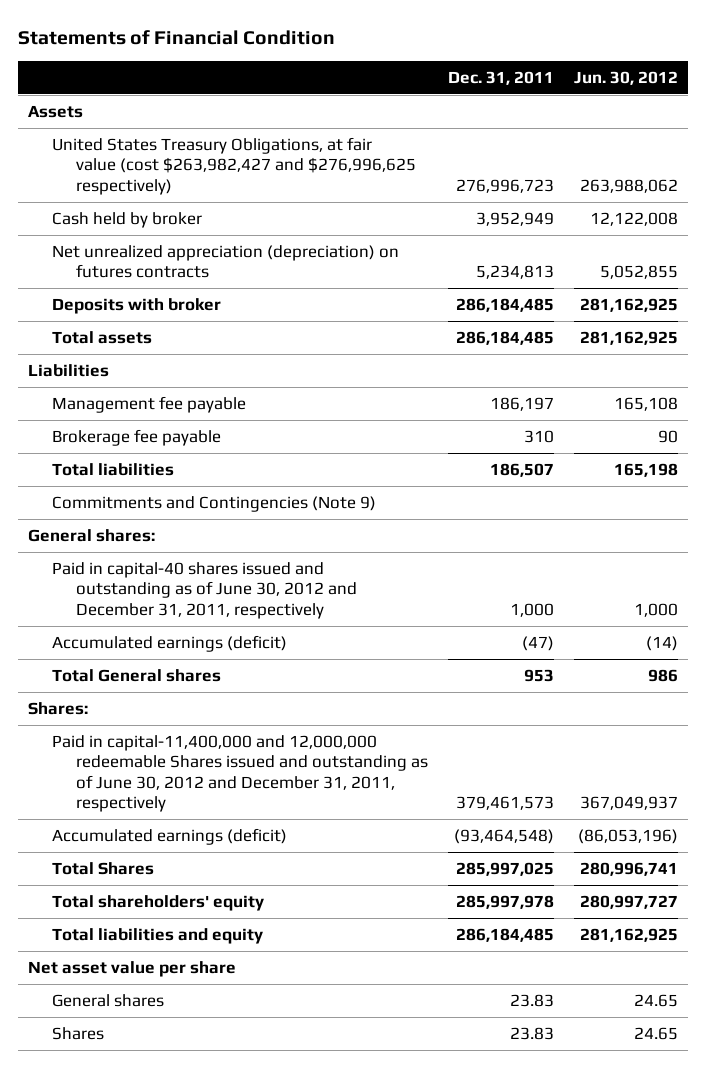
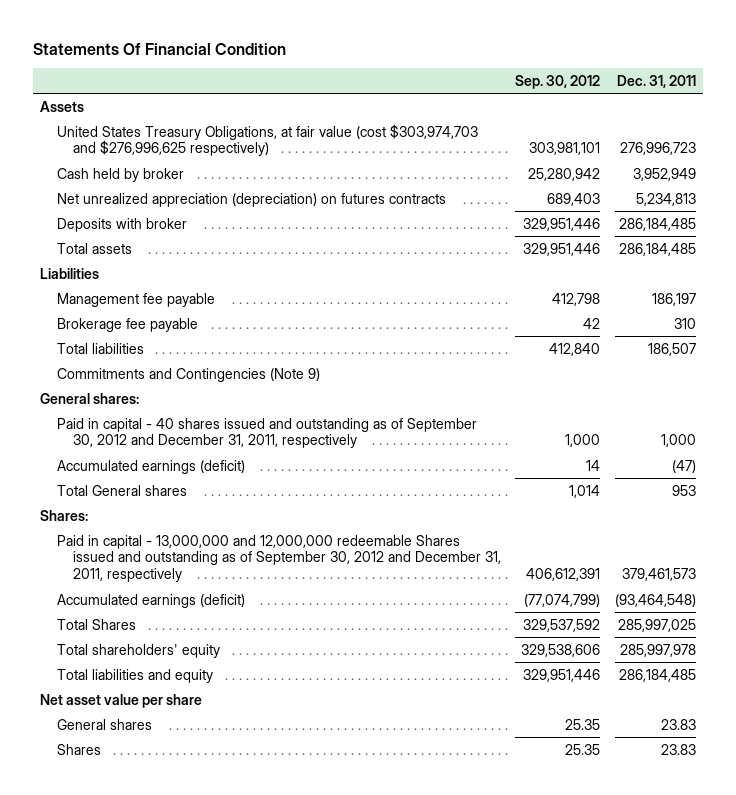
[17,29,335,45] Statements of Financial Condition -> [33,42,287,55] Statements Of Financial Condition
[573,70,678,85] Jun. 30, 2012 -> none
none -> [515,74,601,89] Sep. 30, 2012
[52,136,417,195] United States Treasury Obligations, at fair value (cost $263,982,427 and $276,996,625 respectively) -> [56,123,478,157] United States Treasury Obligations, at fair value (cost $303,974,703 and $276,996,625 respectively)
[52,561,358,619] Paid in capital-40 shares issued and outstanding as of June 30, 2012 and December 31, 2011, respectively -> [56,417,477,449] Paid in capital - 40 shares issued and outstanding as of September 30, 2012 and December 31, 2011, respectively
[52,734,429,812] Paid in capital-11,400,000 and 12,000,000 redeemable Shares issued and outstanding as of June 30, 2012 and December 31, 2011, respectively -> [56,534,501,583] Paid in capital - 13,000,000 and 12,000,000 redeemable Shares issued and outstanding as of September 30, 2012 and December 31, 2011, respectively

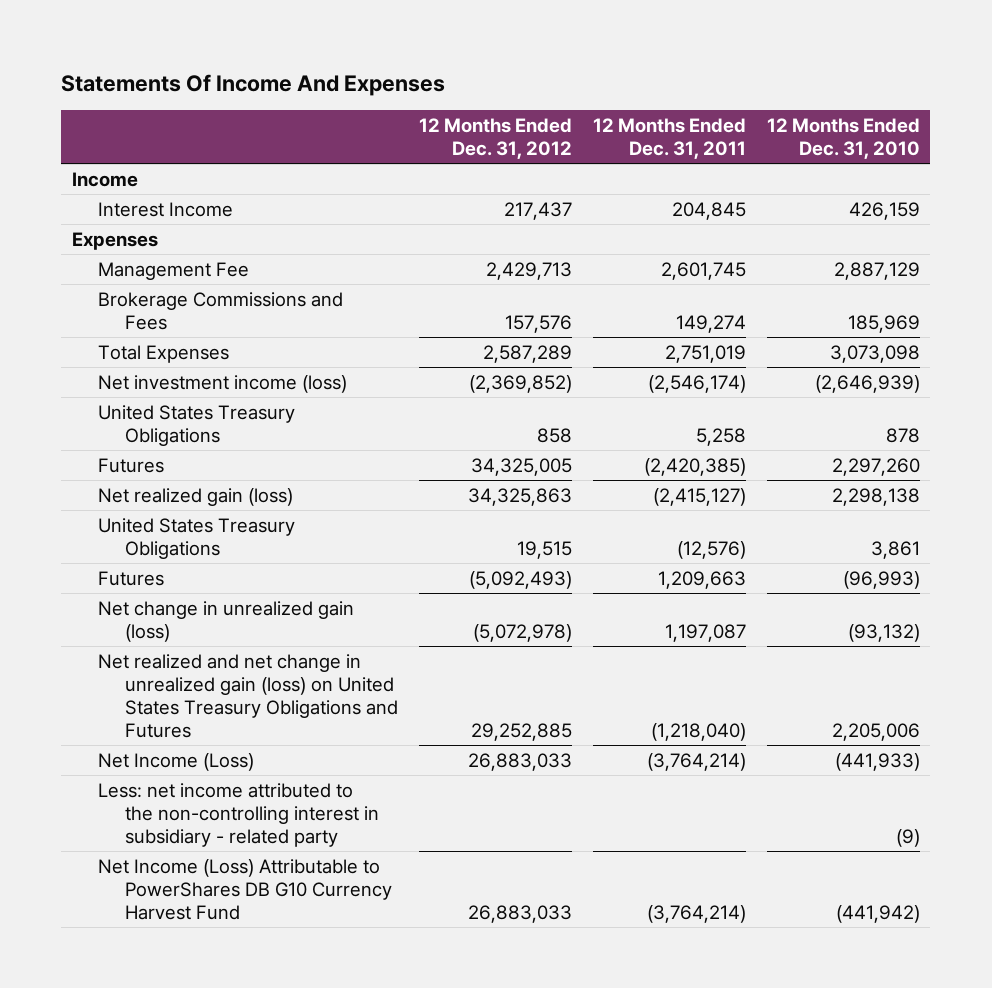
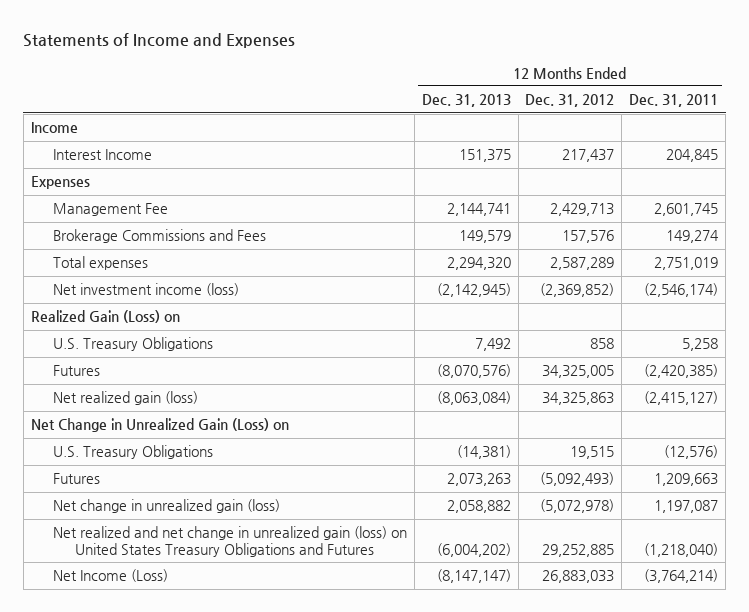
[61,74,446,97] Statements Of Income And Expenses -> [23,33,296,49] Statements of Income and Expenses
[766,117,920,160] 12 Months Ended Dec. 31, 2010 -> none
none -> [421,94,511,108] Dec. 31, 2013
[98,344,230,363] Total Expenses -> [52,256,148,271] Total expenses
none -> [30,310,180,324] Realized Gain (Loss) on
[98,404,296,446] United States Treasury Obligations -> [52,337,213,352] U.S. Treasury Obligations
none -> [30,418,289,433] Net Change in Unrealized Gain (Loss) on
[98,517,296,559] United States Treasury Obligations -> [52,445,213,460] U.S. Treasury Obligations
[98,782,380,847] Less: net income attributed to the non-controlling interest in subsidiary - related party -> none
[98,858,393,920] Net Income (Loss) Attributable to PowerShares DB G10 Currency Harvest Fund -> none

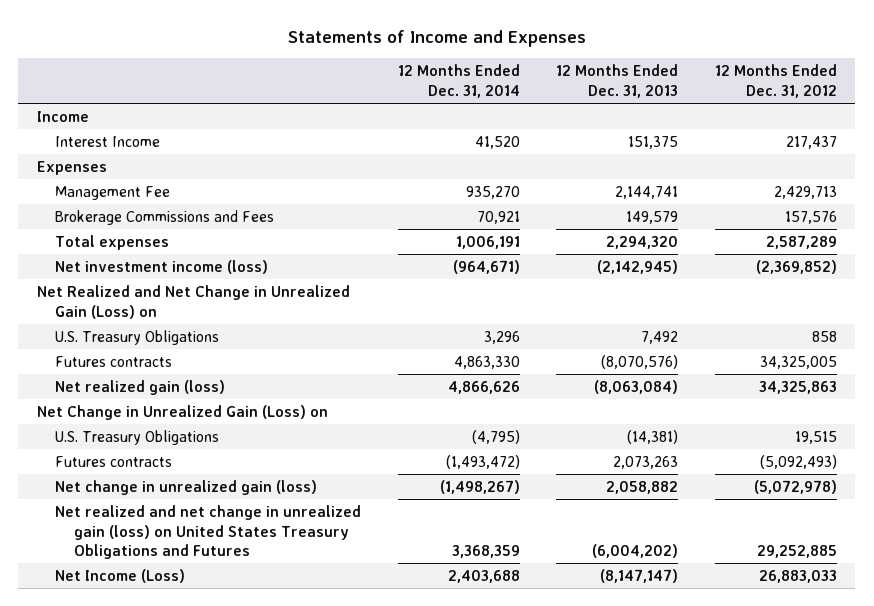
[629,94,719,108] Dec. 31, 2011 -> none
none -> [397,64,520,98] 12 Months Ended Dec. 31, 2014
[30,310,180,324] Realized Gain (Loss) on -> [36,284,350,319] Net Realized and Net Change in Unrealized Gain (Loss) on
[52,365,100,377] Futures -> [55,355,173,367] Futures contracts
[52,473,100,485] Futures -> [55,455,173,467] Futures contracts

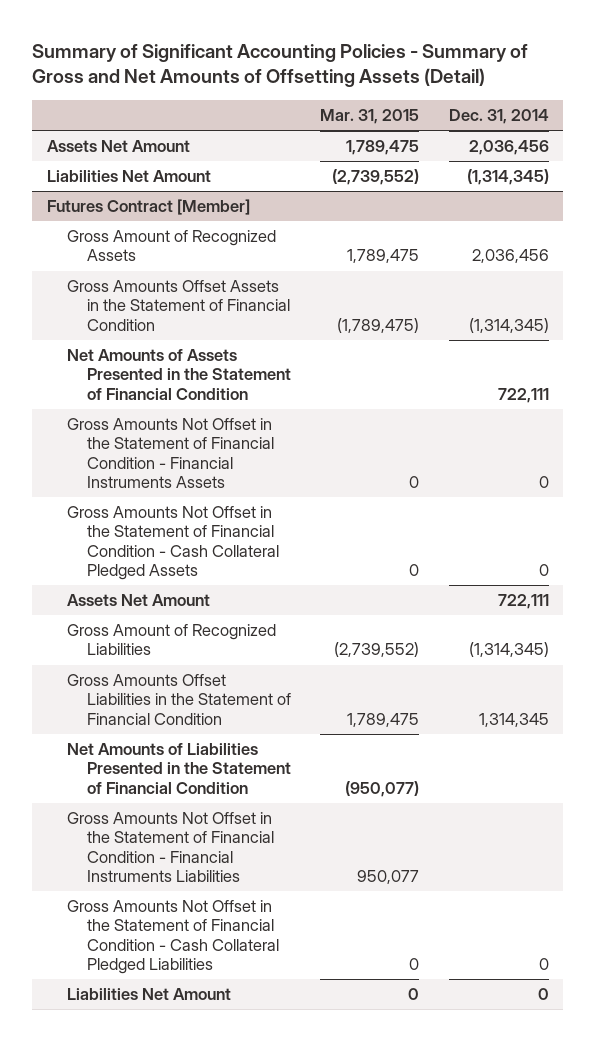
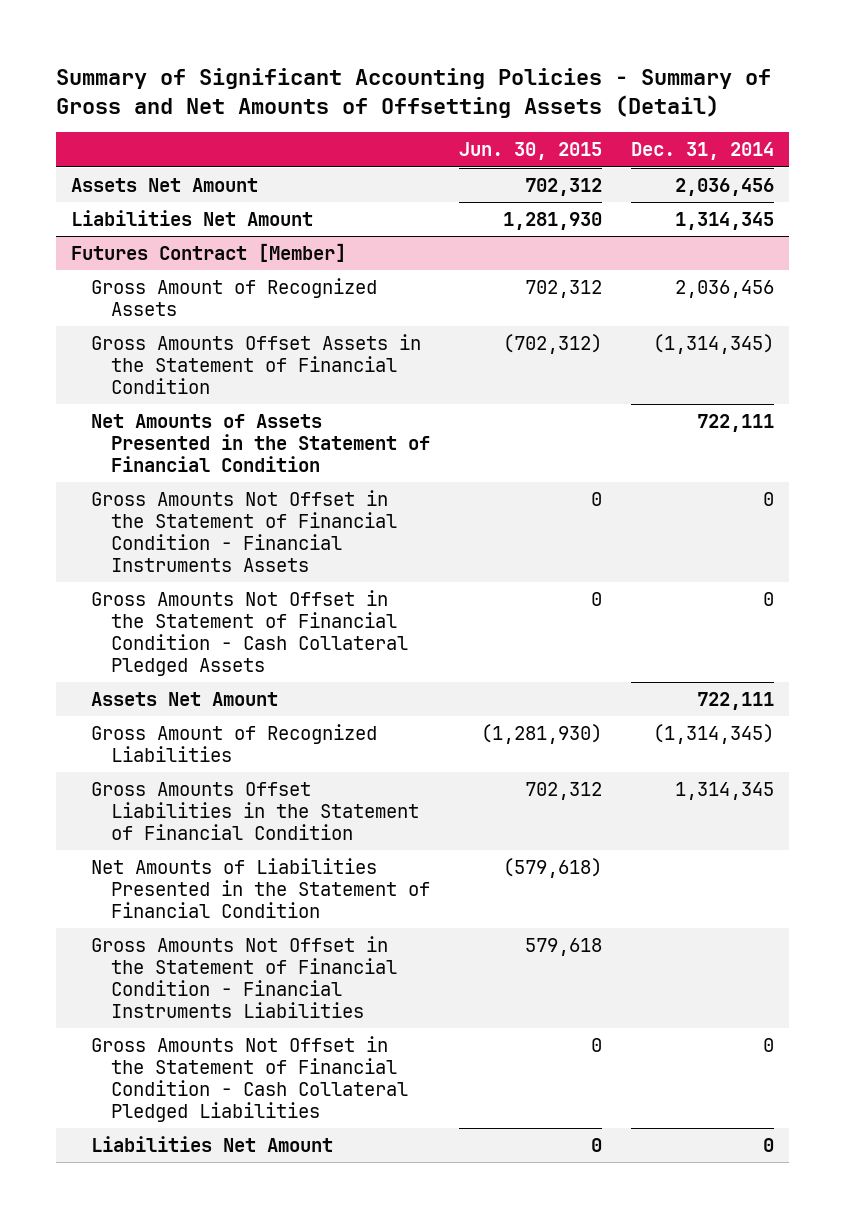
[320,109,420,125] Mar. 31, 2015 -> none
none -> [459,142,603,161] Jun. 30, 2015
[466,169,549,186] (1,314,345) -> [675,211,775,230] 1,314,345

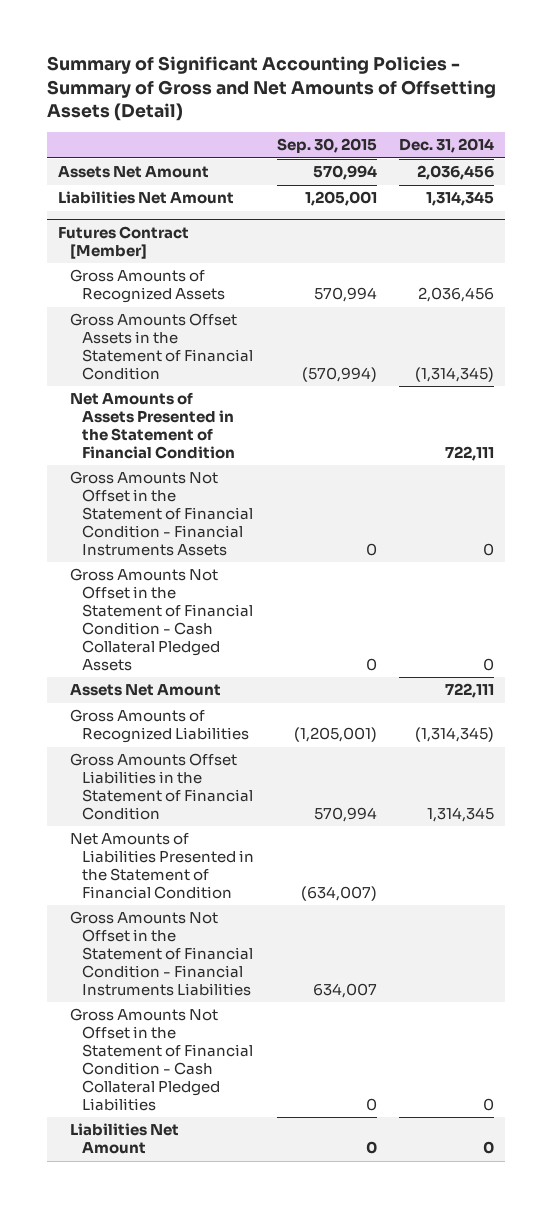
[459,142,603,161] Jun. 30, 2015 -> none
none -> [276,138,377,154] Sep. 30, 2015
[90,277,377,316] Gross Amount of Recognized Assets -> [70,269,226,304] Gross Amounts of Recognized Assets
[90,723,377,762] Gross Amount of Recognized Liabilities -> [70,709,250,744] Gross Amounts of Recognized Liabilities

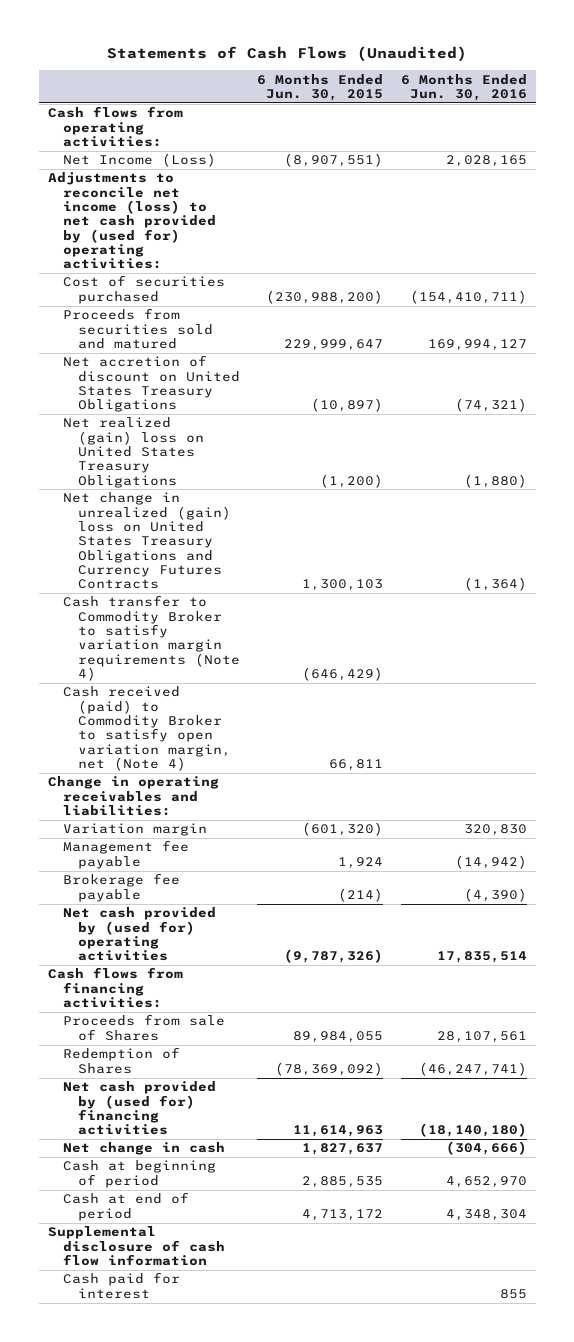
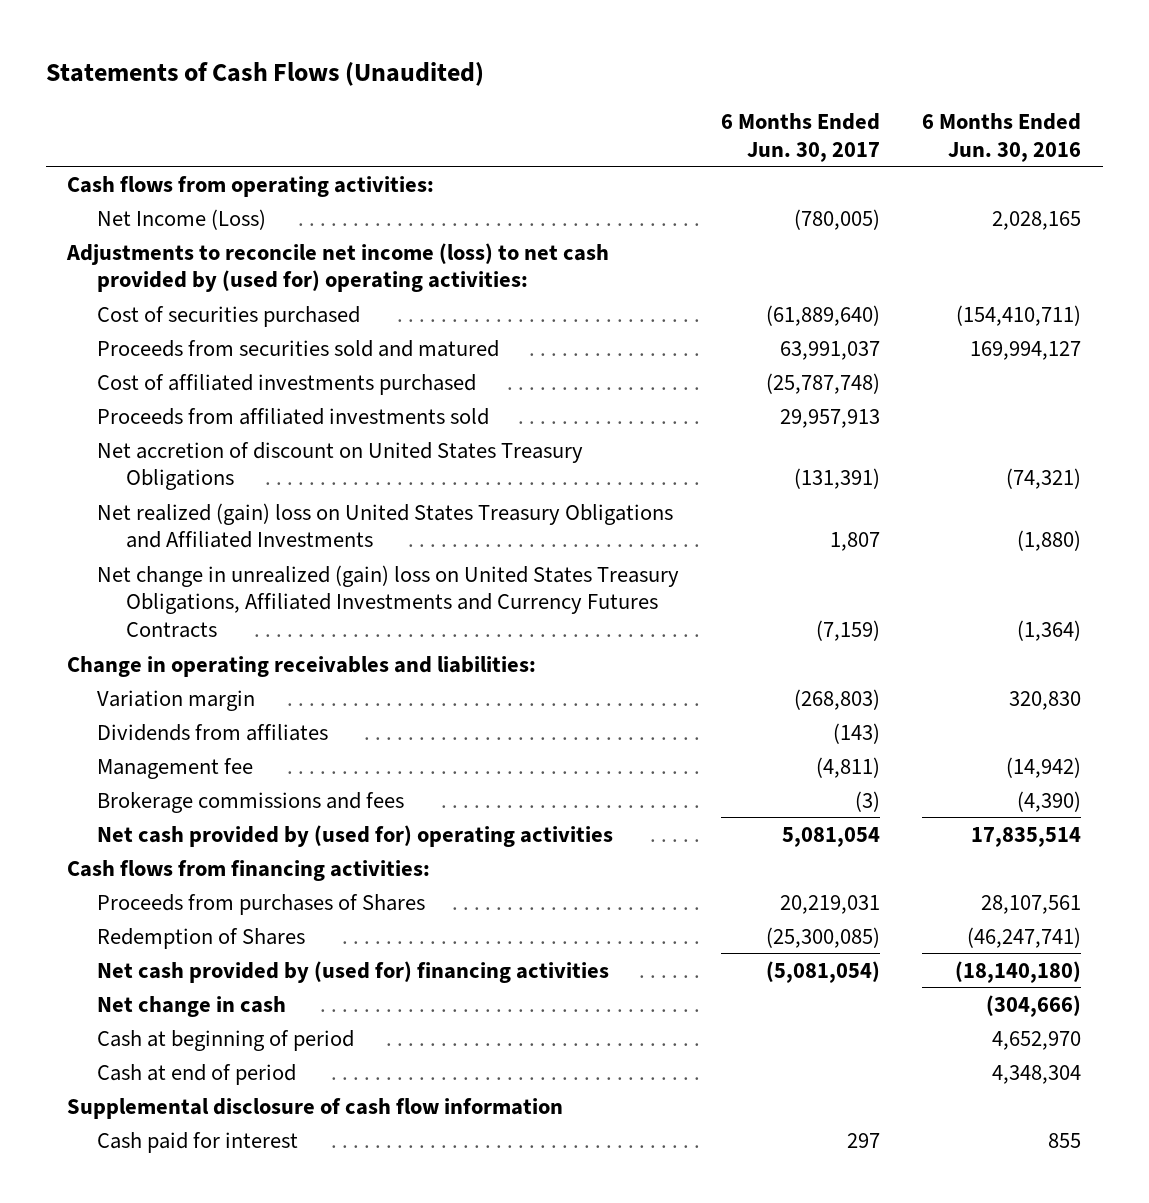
[257,73,384,101] 6 Months Ended Jun. 30, 2015 -> none
none -> [721,112,881,162] 6 Months Ended Jun. 30, 2017
none -> [96,373,476,395] Cost of affiliated investments purchased
none -> [96,407,489,425] Proceeds from affiliated investments sold
[62,595,240,681] Cash transfer to Commodity Broker to satisfy variation margin requirements (Note 4) -> none
[62,686,231,771] Cash received (paid) to Commodity Broker to satisfy open variation margin, net (Note 4) -> none
[62,417,204,488] Net realized (gain) loss on United States Treasury Obligations -> [96,502,673,549] Net realized (gain) loss on United States Treasury Obligations and Affiliated Investments
[62,492,231,590] Net change in unrealized (gain) loss on United States Treasury Obligations and Currency Futures Contracts -> [96,564,679,639] Net change in unrealized (gain) loss on United States Treasury Obligations, Affiliated Investments and Currency Futures Contracts
none -> [96,723,328,741] Dividends from affiliates
[62,840,189,869] Management fee payable -> [96,757,253,779] Management fee
[62,873,180,902] Brokerage fee payable -> [96,791,404,813] Brokerage commissions and fees
[62,1014,225,1041] Proceeds from sale of Shares -> [96,893,425,915] Proceeds from purchases of Shares

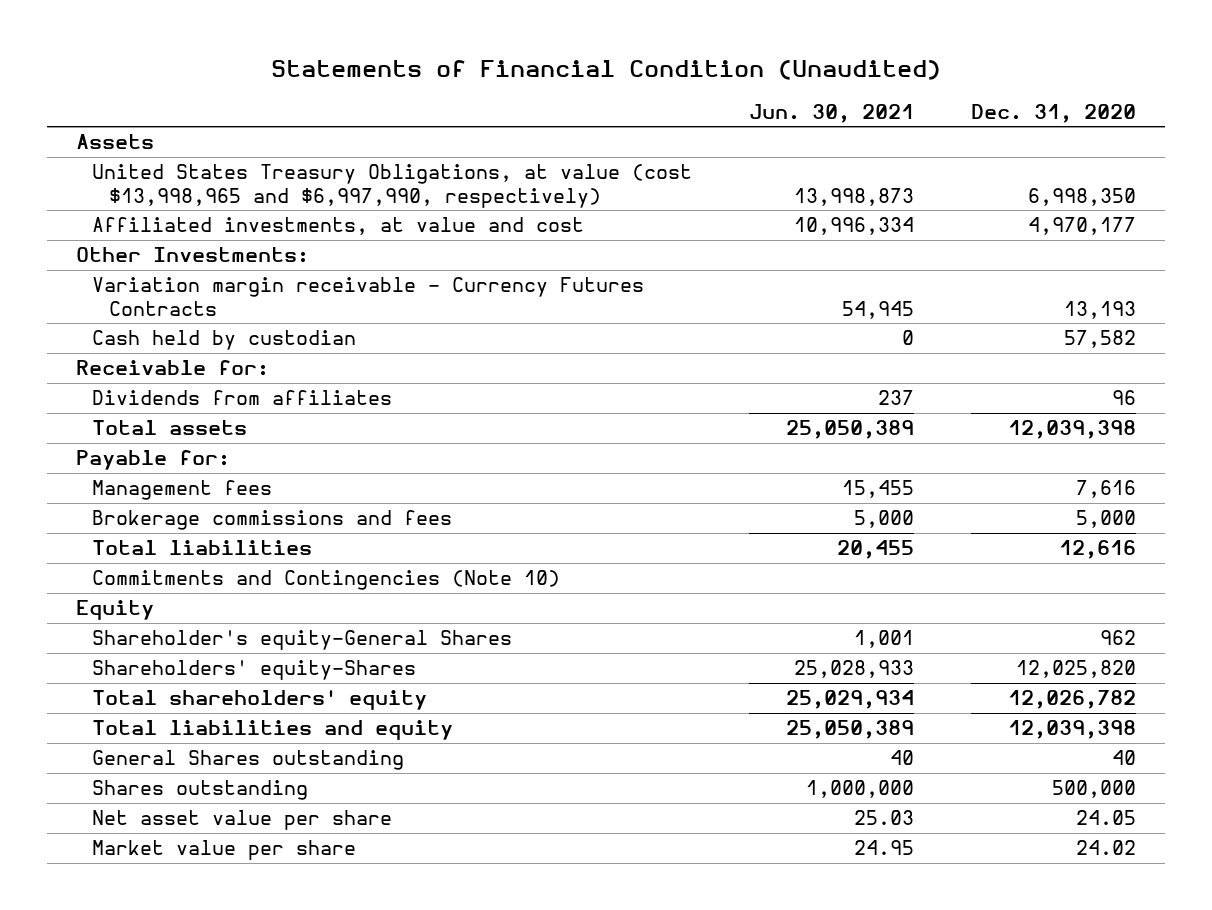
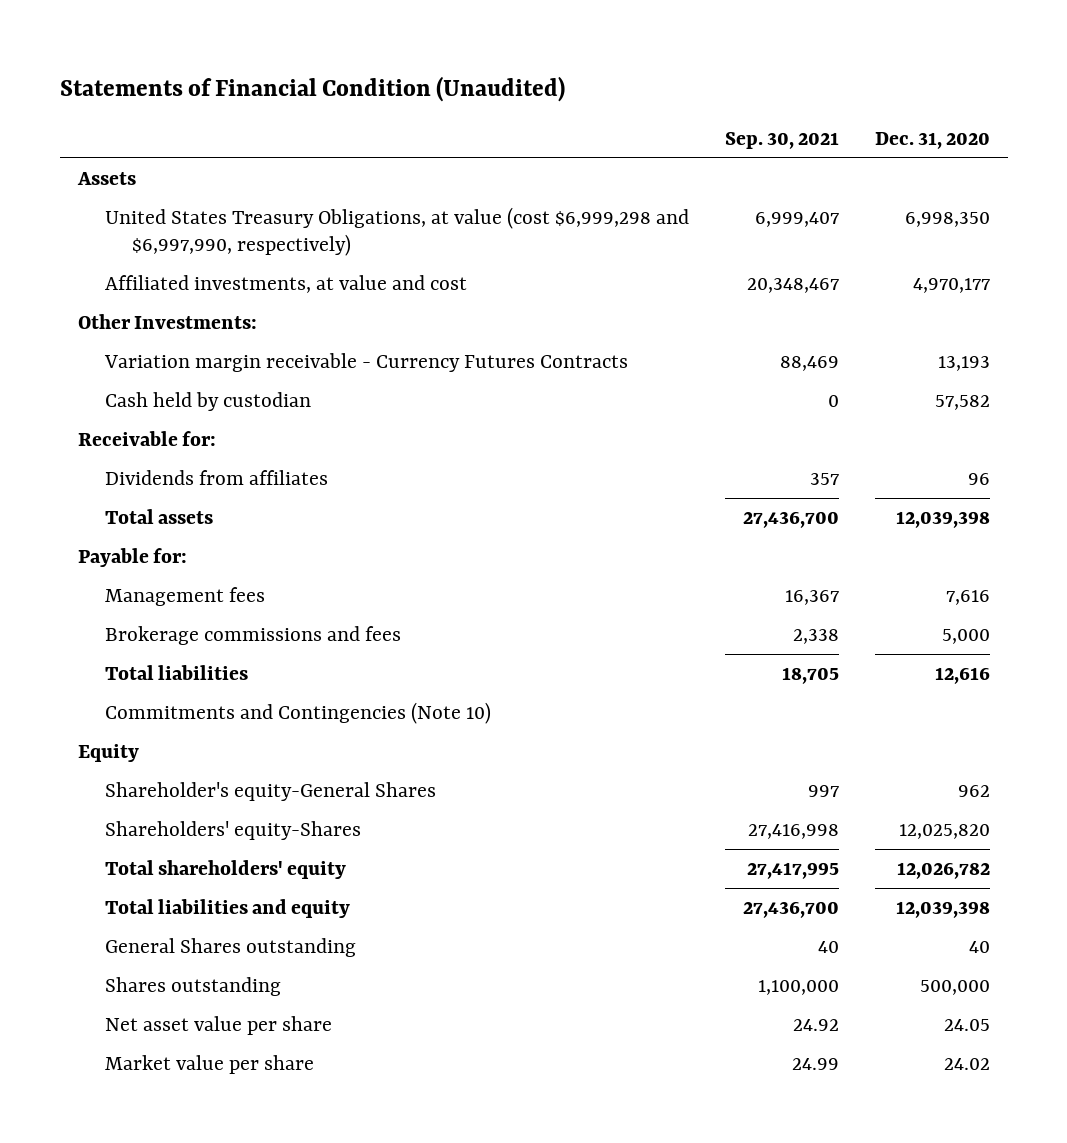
[749,103,915,123] Jun. 30, 2021 -> none
none -> [724,131,839,149] Sep. 30, 2021
[92,164,693,208] United States Treasury Obligations, at value (cost $13,998,965 and $6,997,990, respectively) -> [105,207,690,256] United States Treasury Obligations, at value (cost $6,999,298 and $6,997,990, respectively)

